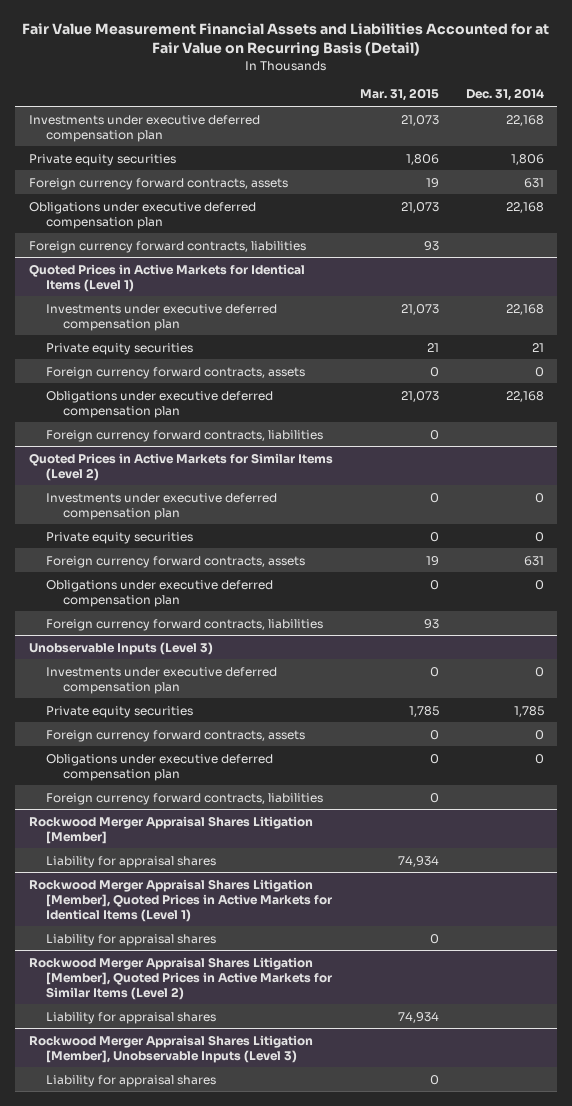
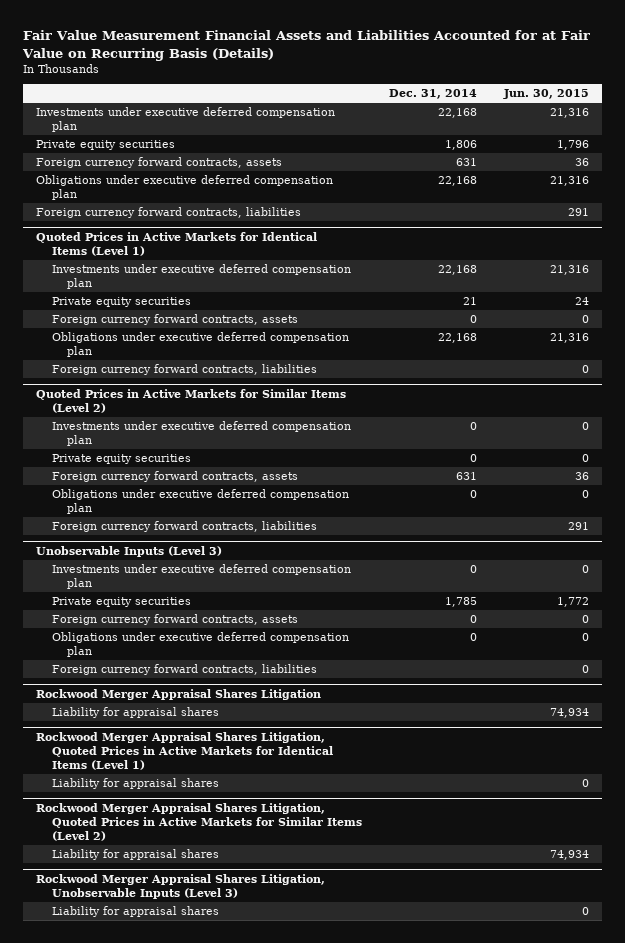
[22,23,550,58] Fair Value Measurement Financial Assets and Liabilities Accounted for at Fair Value on Recurring Basis (Detail) -> [21,30,590,61] Fair Value Measurement Financial Assets and Liabilities Accounted for at Fair Value on Recurring Basis (Details)
[359,88,439,102] Mar. 31, 2015 -> none
none -> [502,89,589,100] Jun. 30, 2015
[28,815,313,844] Rockwood Merger Appraisal Shares Litigation [Member] -> [36,689,322,701] Rockwood Merger Appraisal Shares Litigation
[28,878,332,922] Rockwood Merger Appraisal Shares Litigation [Member], Quoted Prices in Active Markets for Identical Items (Level 1) -> [36,732,333,770] Rockwood Merger Appraisal Shares Litigation, Quoted Prices in Active Markets for Identical Items (Level 1)
[28,956,332,1000] Rockwood Merger Appraisal Shares Litigation [Member], Quoted Prices in Active Markets for Similar Items (Level 2) -> [36,803,362,841] Rockwood Merger Appraisal Shares Litigation, Quoted Prices in Active Markets for Similar Items (Level 2)
[28,1034,313,1063] Rockwood Merger Appraisal Shares Litigation [Member], Unobservable Inputs (Level 3) -> [36,874,326,899] Rockwood Merger Appraisal Shares Litigation, Unobservable Inputs (Level 3)

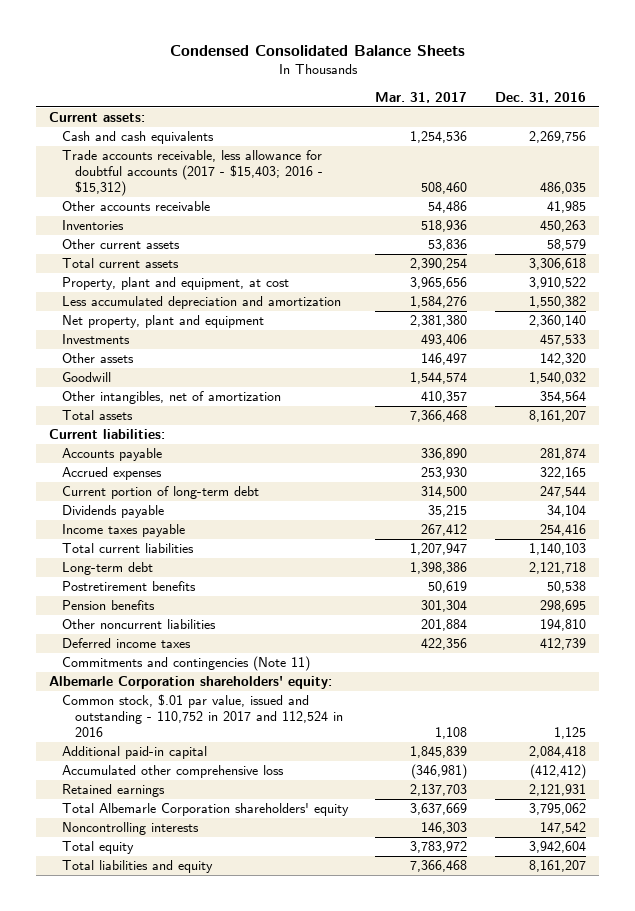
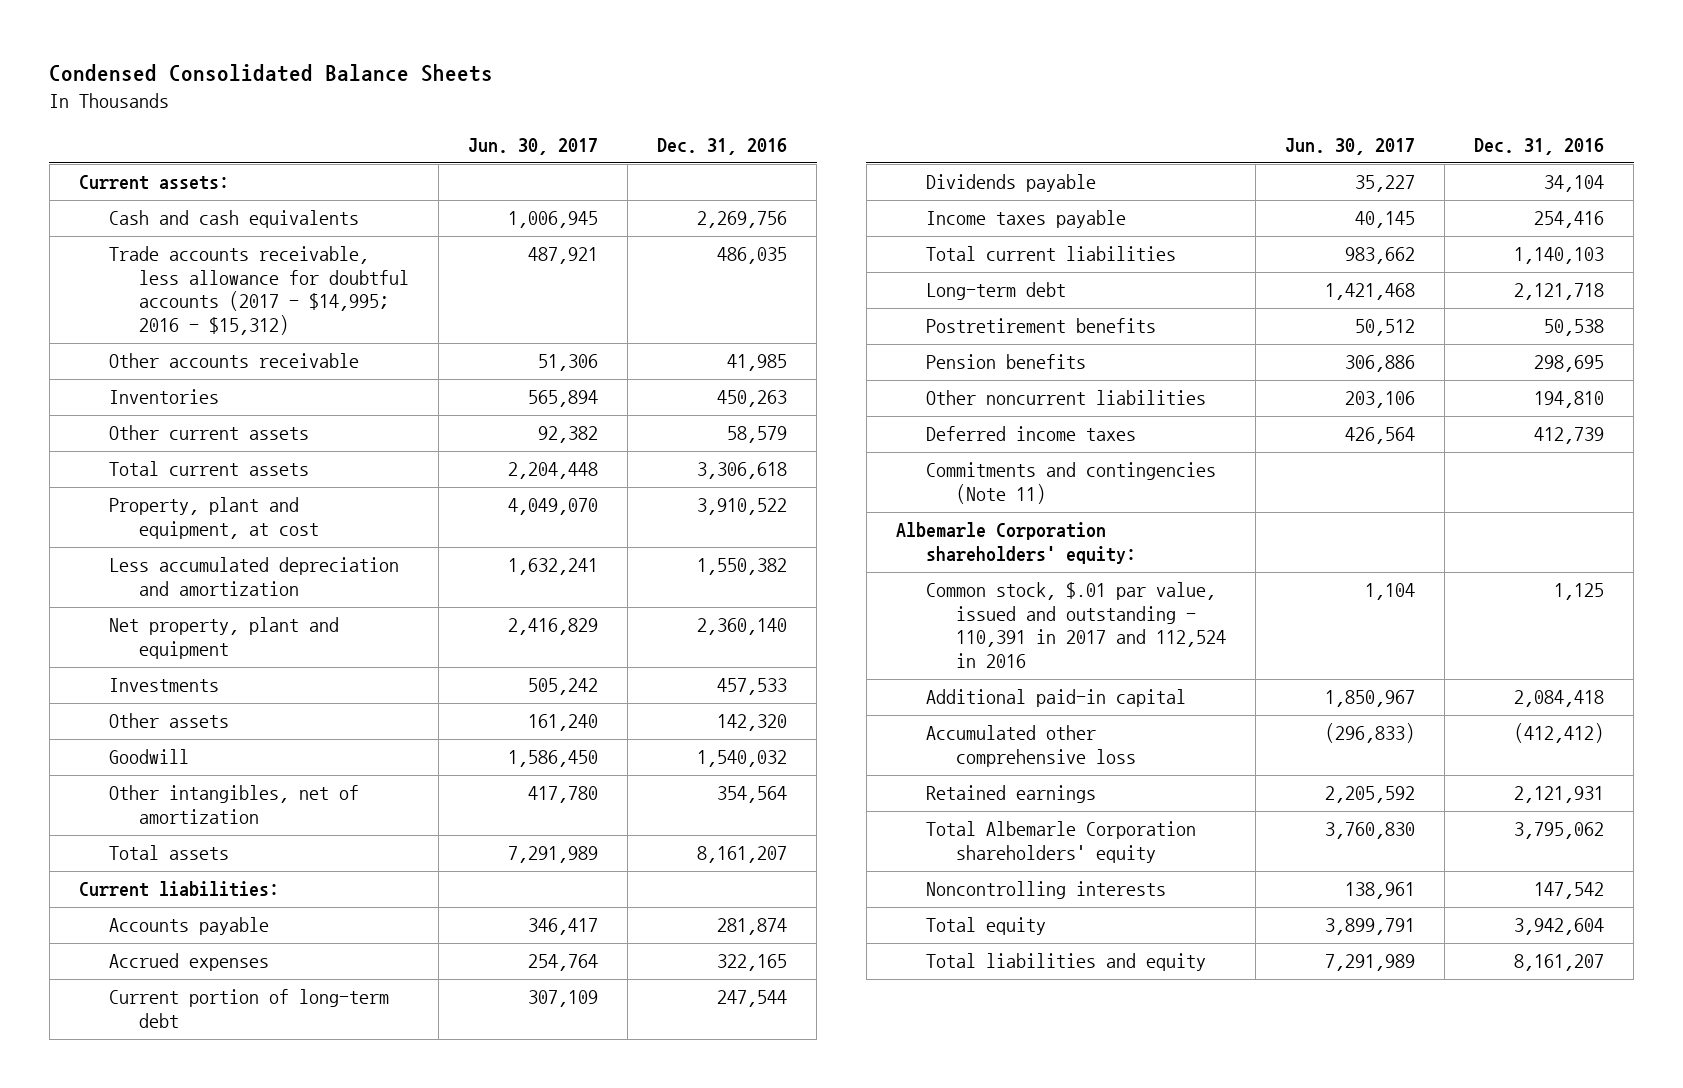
[375,91,468,103] Mar. 31, 2017 -> none
none -> [467,137,598,155] Jun. 30, 2017
[62,150,323,196] Trade accounts receivable, less allowance for doubtful accounts (2017 - $15,403; 2016 - $15,312) -> [108,246,409,335] Trade accounts receivable, less allowance for doubtful accounts (2017 - $14,995; 2016 - $15,312)
[62,694,343,737] Common stock, $.01 par value, issued and outstanding - 110,752 in 2017 and 112,524 in 2016 -> [925,582,1226,668] Common stock, $.01 par value, issued and outstanding - 110,391 in 2017 and 112,524 in 2016

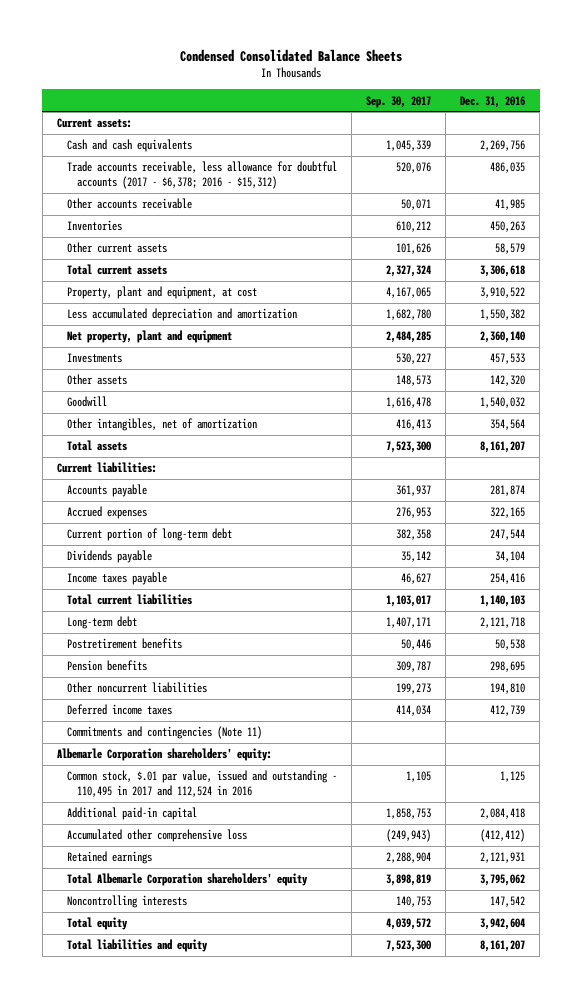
[467,137,598,155] Jun. 30, 2017 -> none
none -> [366,95,432,108] Sep. 30, 2017
[108,246,409,335] Trade accounts receivable, less allowance for doubtful accounts (2017 - $14,995; 2016 - $15,312) -> [67,161,338,190] Trade accounts receivable, less allowance for doubtful accounts (2017 - $6,378; 2016 - $15,312)
[925,582,1226,668] Common stock, $.01 par value, issued and outstanding - 110,391 in 2017 and 112,524 in 2016 -> [67,770,338,798] Common stock, $.01 par value, issued and outstanding - 110,495 in 2017 and 112,524 in 2016

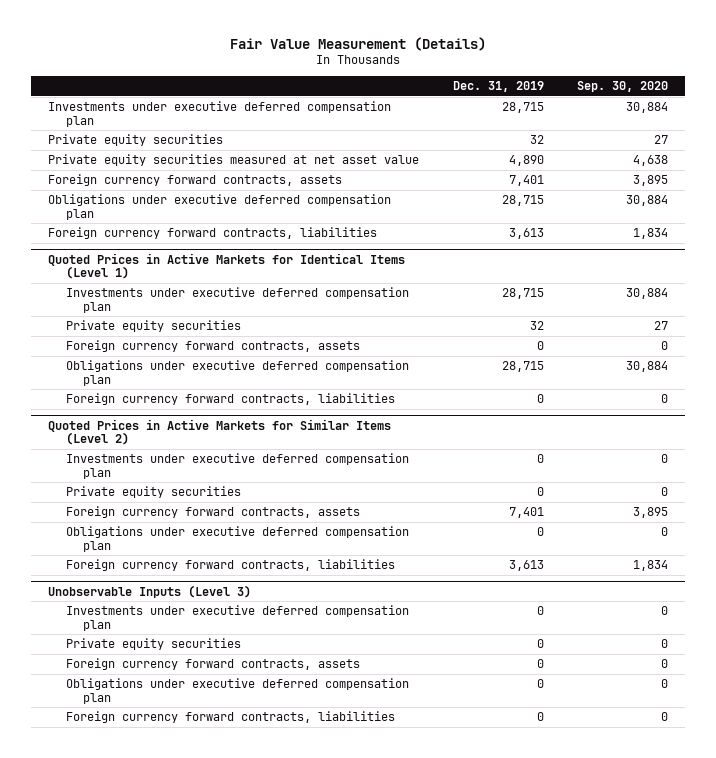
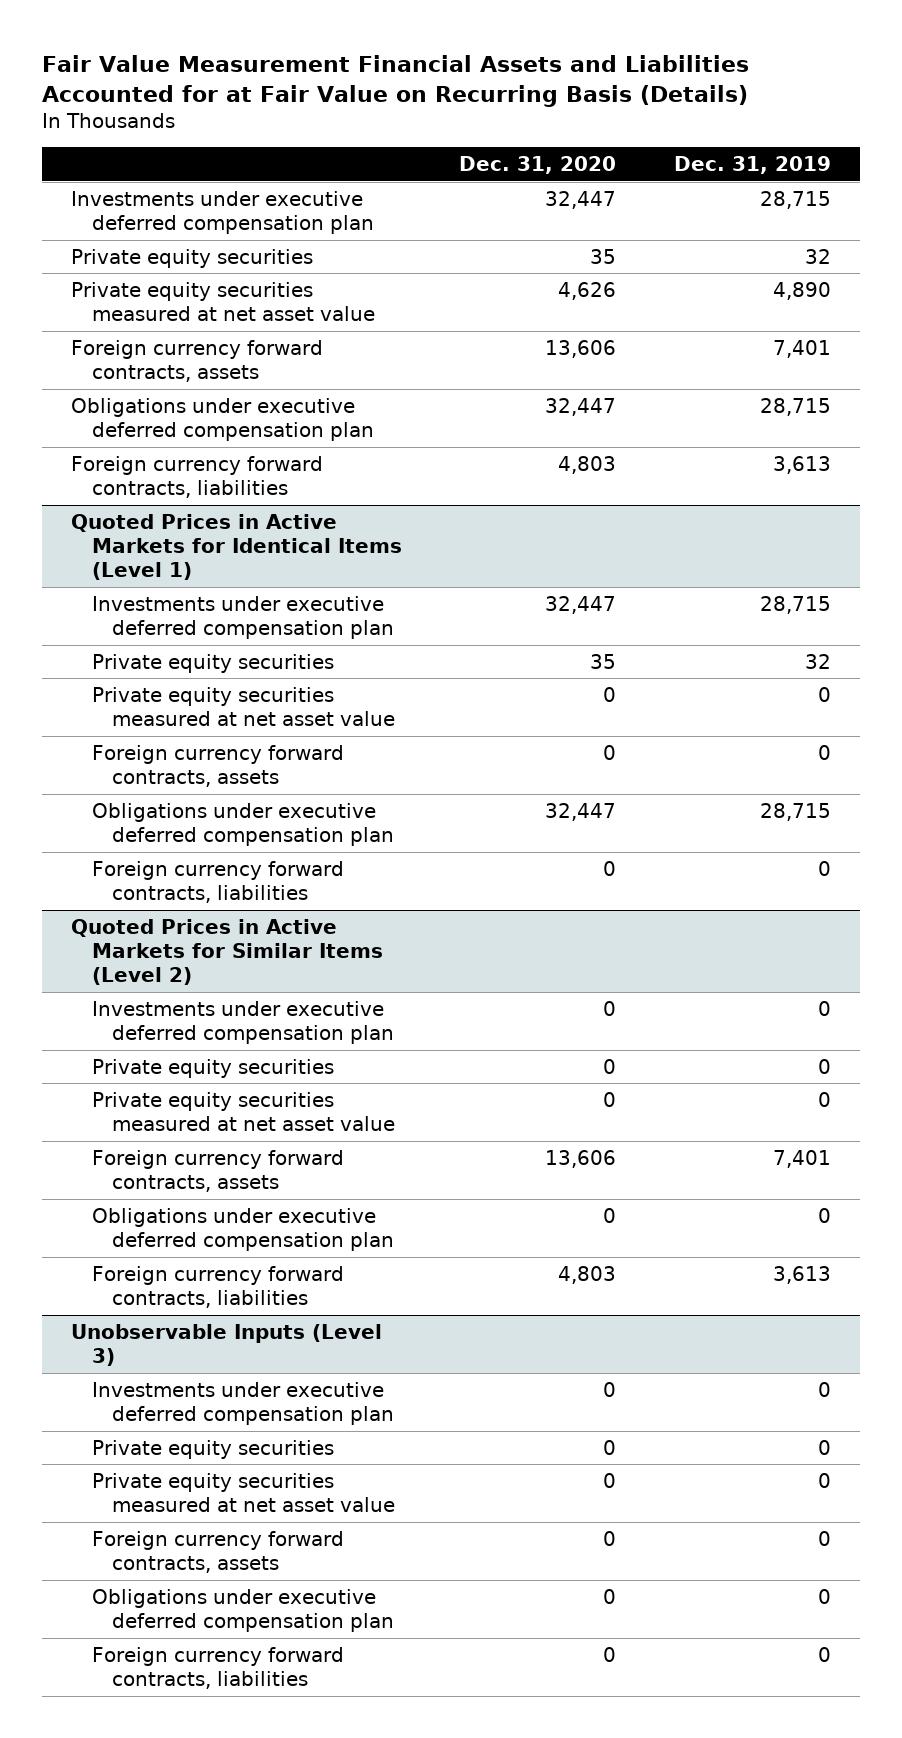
[230,36,487,51] Fair Value Measurement (Details) -> [42,54,750,107] Fair Value Measurement Financial Assets and Liabilities Accounted for at Fair Value on Recurring Basis (Details)
[577,81,669,93] Sep. 30, 2020 -> none
none -> [459,155,617,174] Dec. 31, 2020
none -> [91,686,396,727] Private equity securities measured at net asset value
none -> [91,1091,396,1132] Private equity securities measured at net asset value
none -> [91,1472,396,1513] Private equity securities measured at net asset value

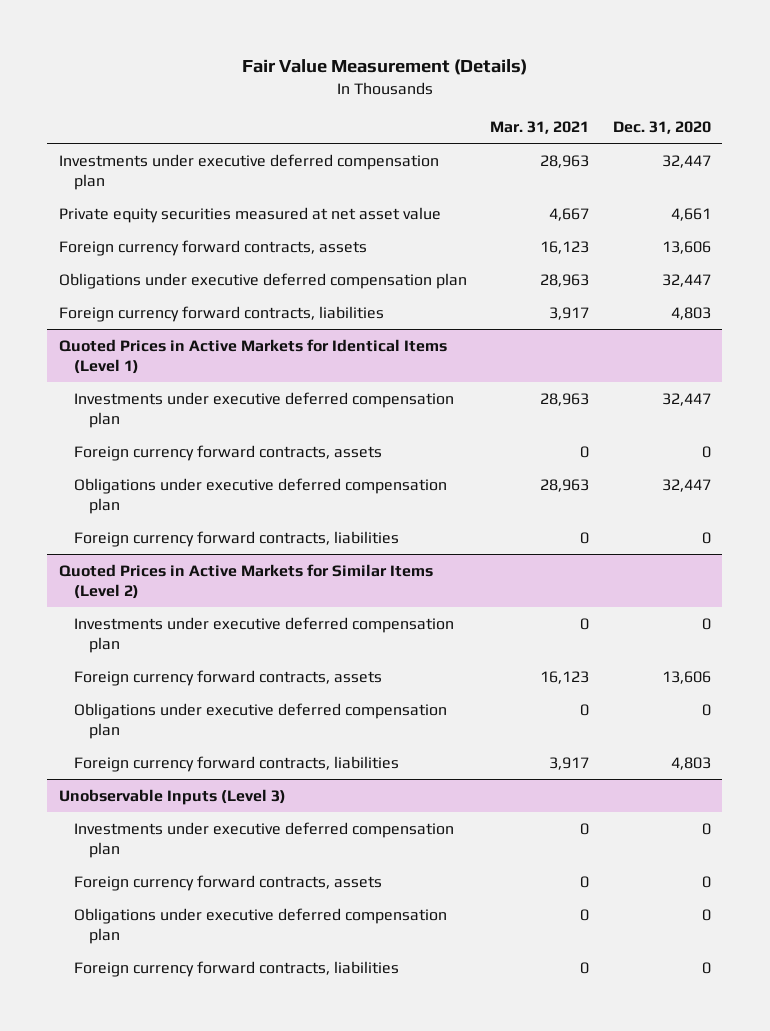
[42,54,750,107] Fair Value Measurement Financial Assets and Liabilities Accounted for at Fair Value on Recurring Basis (Details) -> [241,59,527,76] Fair Value Measurement (Details)
[673,155,831,174] Dec. 31, 2019 -> none
none -> [490,120,590,134] Mar. 31, 2021
[70,248,313,268] Private equity securities -> none
[558,281,617,300] 4,626 -> [670,207,711,221] 4,661
[91,653,334,673] Private equity securities -> none
[91,686,396,727] Private equity securities measured at net asset value -> none
[91,1058,334,1078] Private equity securities -> none
[91,1091,396,1132] Private equity securities measured at net asset value -> none
[91,1439,334,1459] Private equity securities -> none
[91,1472,396,1513] Private equity securities measured at net asset value -> none

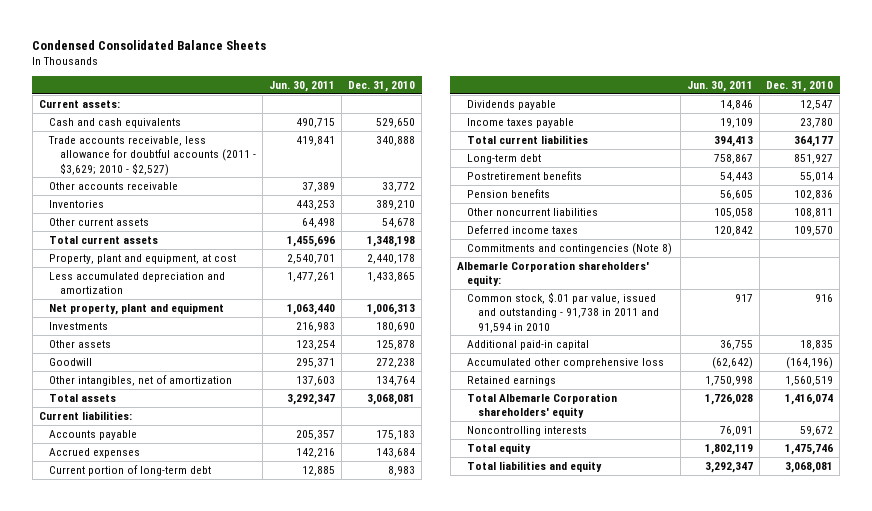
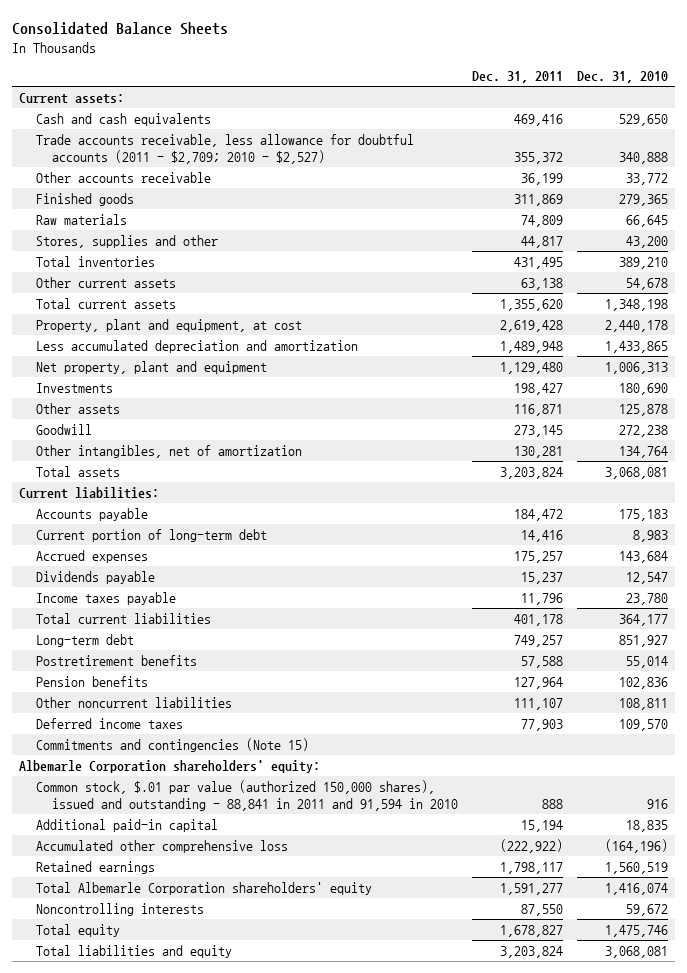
[32,39,267,50] Condensed Consolidated Balance Sheets -> [12,22,229,36] Consolidated Balance Sheets
[269,80,336,92] Jun. 30, 2011 -> none
none -> [472,71,564,84] Dec. 31, 2011
[48,135,256,176] Trade accounts receivable, less allowance for doubtful accounts (2011 - $3,629; 2010 - $2,527) -> [35,133,414,165] Trade accounts receivable, less allowance for doubtful accounts (2011 - $2,709; 2010 - $2,527)
none -> [35,192,134,206] Finished goods
none -> [35,213,127,225] Raw materials
none -> [35,234,218,248] Stores, supplies and other
[49,199,105,208] Inventories -> [35,255,155,267] Total inventories
[49,447,141,458] Accrued expenses -> [35,549,148,563] Accrued expenses
[467,242,673,255] Commitments and contingencies (Note 8) -> [35,737,309,752] Commitments and contingencies (Note 15)
[467,291,659,333] Common stock, $.01 par value, issued and outstanding - 91,738 in 2011 and 91,594 in 2010 -> [35,779,459,812] Common stock, $.01 par value (authorized 150,000 shares), issued and outstanding - 88,841 in 2011 and 91,594 in 2010

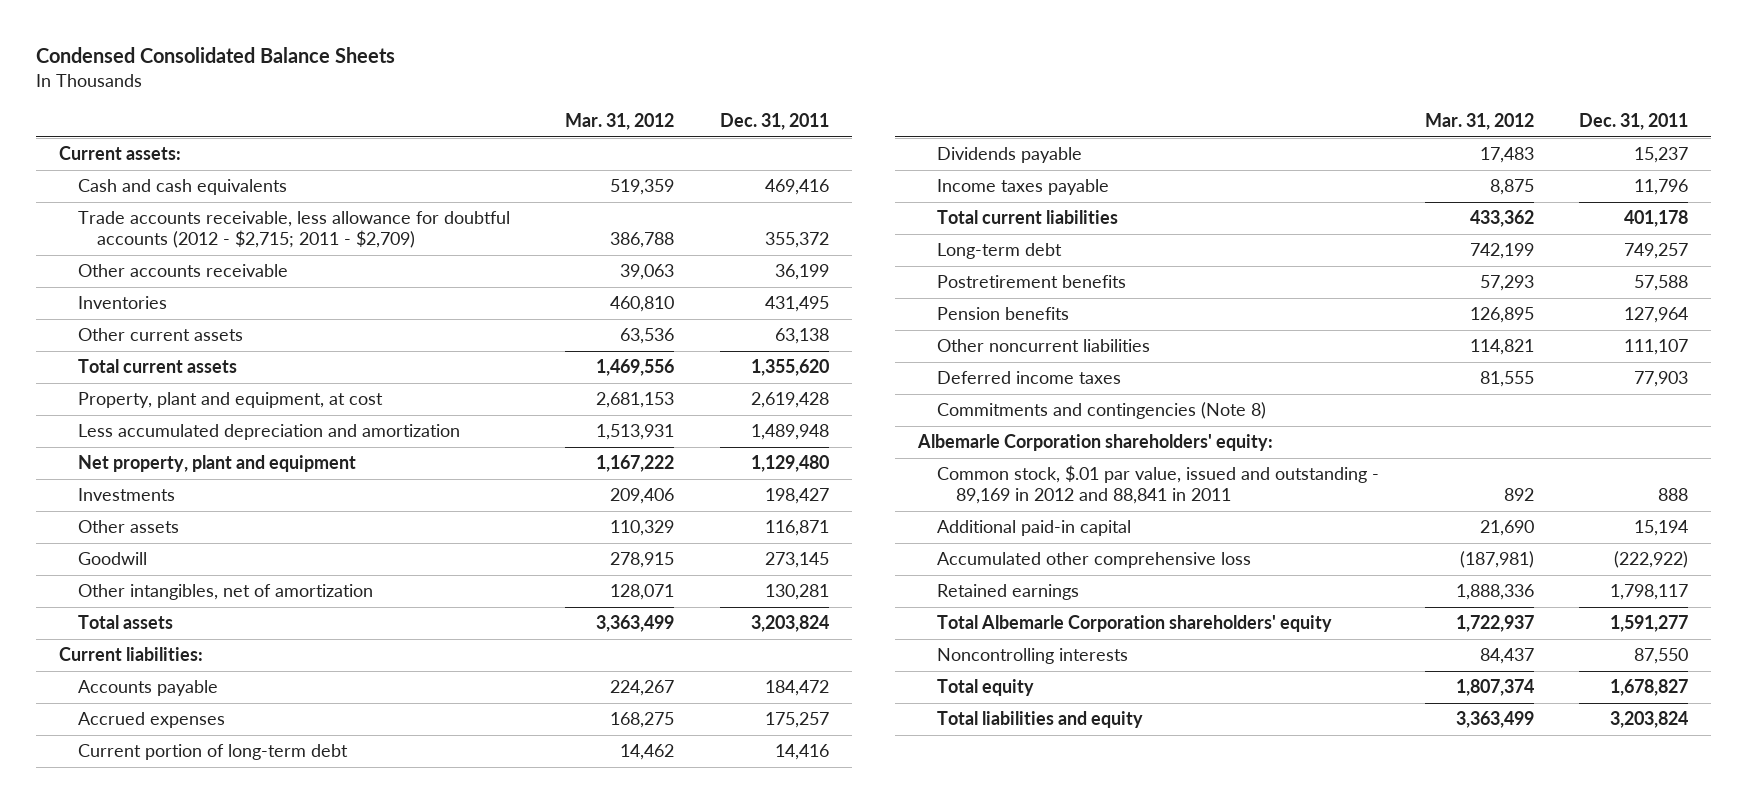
[12,22,229,36] Consolidated Balance Sheets -> [36,47,396,64] Condensed Consolidated Balance Sheets
[577,71,669,84] Dec. 31, 2010 -> none
none -> [565,112,675,130] Mar. 31, 2012
[35,133,414,165] Trade accounts receivable, less allowance for doubtful accounts (2011 - $2,709; 2010 - $2,527) -> [77,211,510,249] Trade accounts receivable, less allowance for doubtful accounts (2012 - $2,715; 2011 - $2,709)
[35,192,134,206] Finished goods -> none
[35,213,127,225] Raw materials -> none
[35,234,218,248] Stores, supplies and other -> none
[35,255,155,267] Total inventories -> [77,296,167,310] Inventories
[35,528,267,542] Current portion of long-term debt -> [77,744,348,761] Current portion of long-term debt
[35,737,309,752] Commitments and contingencies (Note 15) -> [937,402,1267,420] Commitments and contingencies (Note 8)
[35,779,459,812] Common stock, $.01 par value (authorized 150,000 shares), issued and outstanding - 88,841 in 2011 and 91,594 in 2010 -> [937,465,1380,505] Common stock, $.01 par value, issued and outstanding - 89,169 in 2012 and 88,841 in 2011

